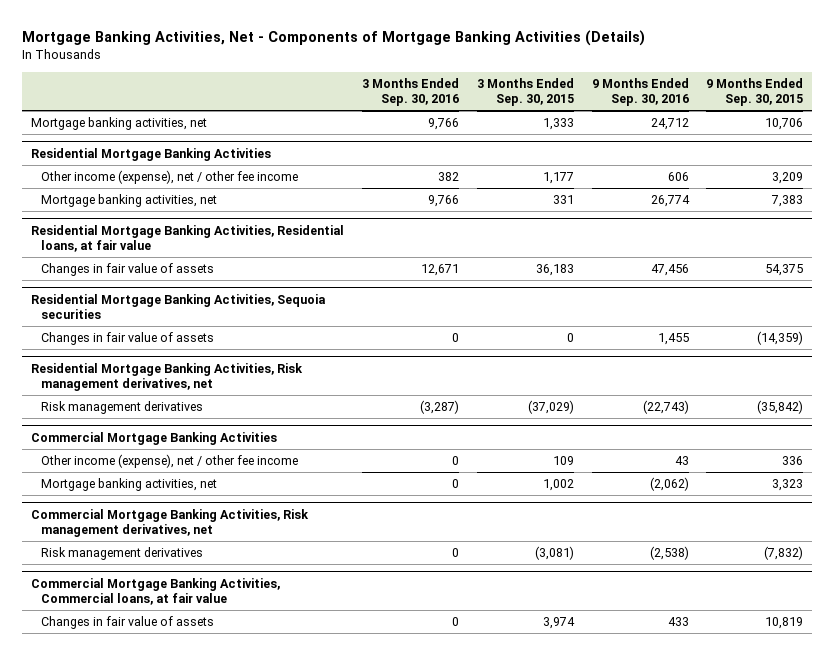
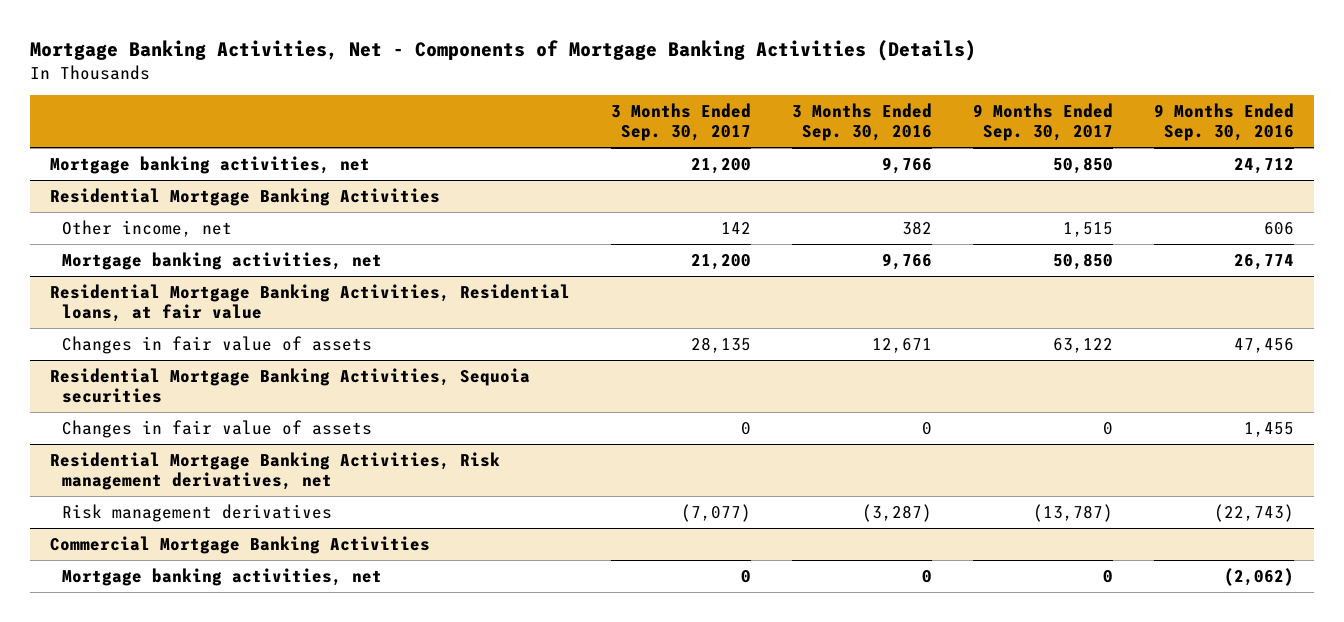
[476,77,574,107] 3 Months Ended Sep. 30, 2015 -> none
[706,77,804,107] 9 Months Ended Sep. 30, 2015 -> none
none -> [611,103,752,142] 3 Months Ended Sep. 30, 2017
none -> [972,103,1113,142] 9 Months Ended Sep. 30, 2017
[40,169,298,184] Other income (expense), net / other fee income -> [62,220,233,238] Other income, net
[40,453,298,468] Other income (expense), net / other fee income -> none
[31,508,310,538] Commercial Mortgage Banking Activities, Risk management derivatives, net -> none
[40,546,203,560] Risk management derivatives -> none
[31,577,281,606] Commercial Mortgage Banking Activities, Commercial loans, at fair value -> none
[40,615,214,629] Changes in fair value of assets -> none

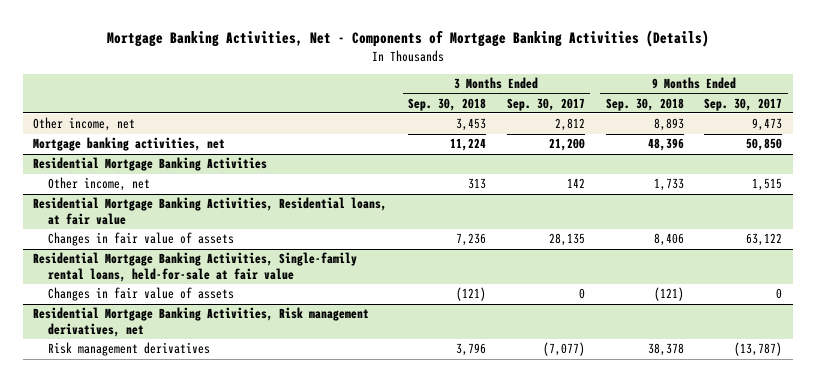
[792,103,933,142] 3 Months Ended Sep. 30, 2016 -> none
[1153,103,1294,142] 9 Months Ended Sep. 30, 2016 -> none
none -> [407,97,486,111] Sep. 30, 2018
none -> [605,97,684,111] Sep. 30, 2018
none -> [33,117,136,132] Other income, net
[62,252,383,271] Mortgage banking activities, net -> none
[50,368,531,403] Residential Mortgage Banking Activities, Sequoia securities -> none
none -> [33,252,358,282] Residential Mortgage Banking Activities, Single-family rental loans, held-for-sale at fair value
[50,536,431,555] Commercial Mortgage Banking Activities -> none
[62,568,383,587] Mortgage banking activities, net -> none

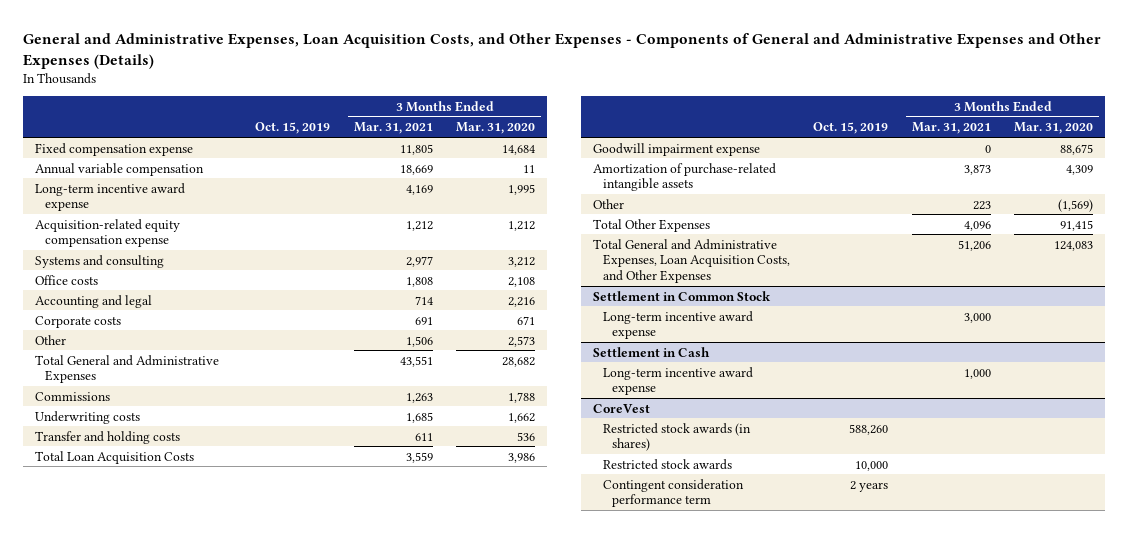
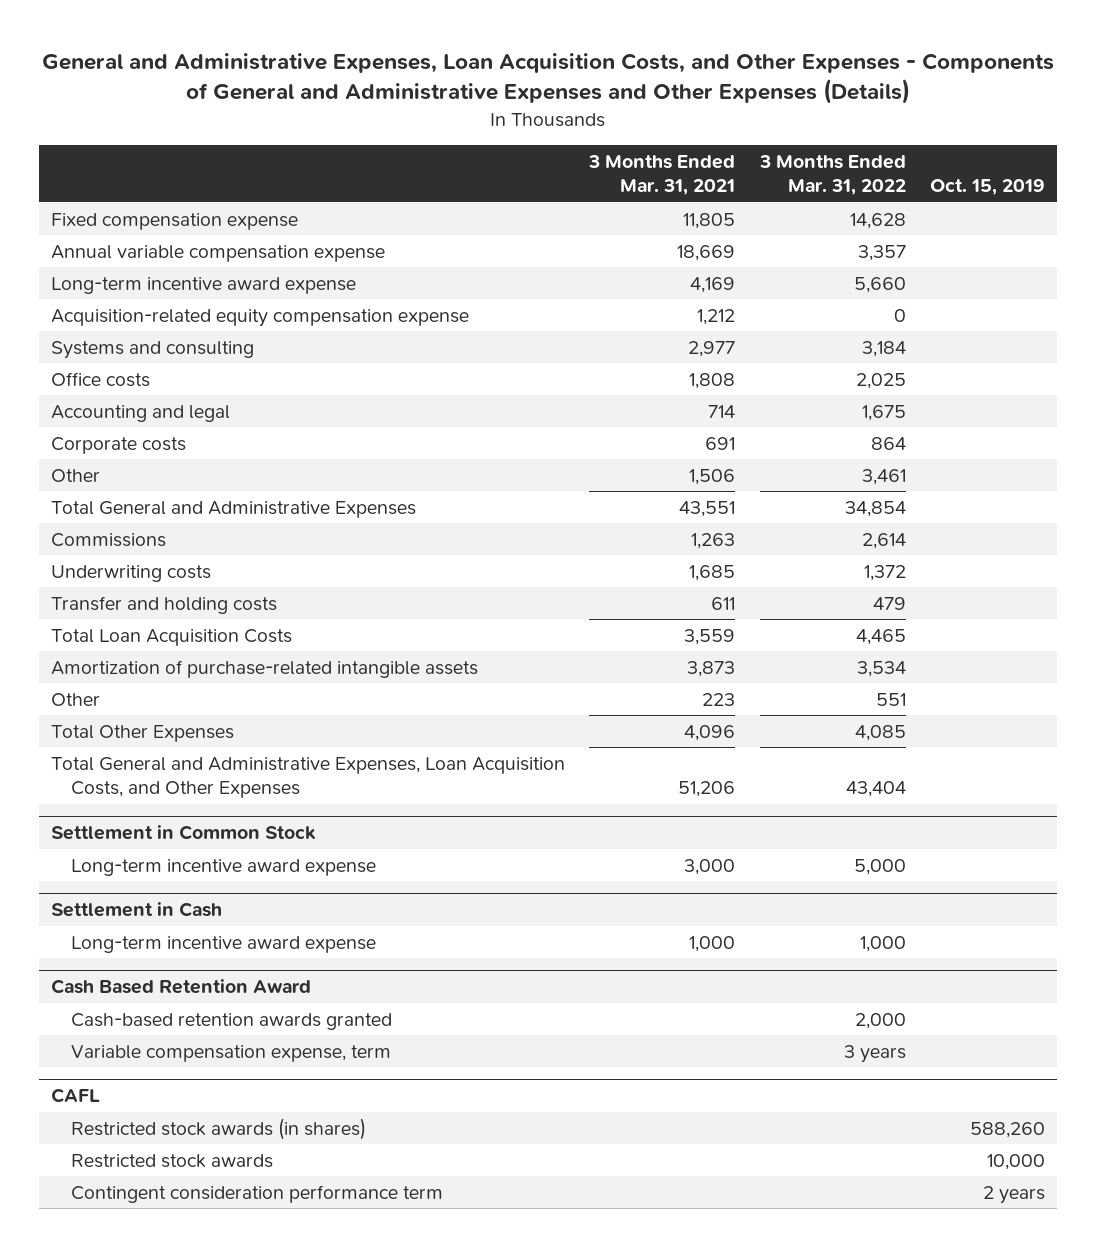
[456,122,536,135] Mar. 31, 2020 -> none
none -> [758,154,906,196] 3 Months Ended Mar. 31, 2022
[34,162,204,176] Annual variable compensation -> [51,244,386,262] Annual variable compensation expense
[592,142,760,156] Goodwill impairment expense -> none
none -> [51,978,312,994] Cash Based Retention Award
none -> [71,1012,393,1030] Cash-based retention awards granted
none -> [71,1044,392,1062] Variable compensation expense, term
[592,403,650,413] CoreVest -> [51,1087,101,1103] CAFL

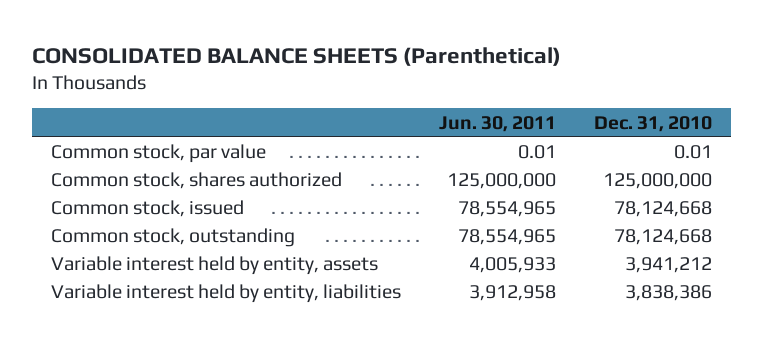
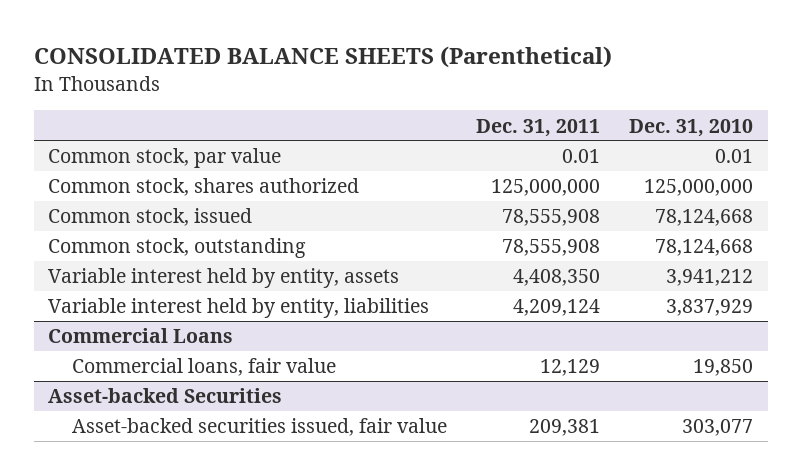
[439,115,557,132] Jun. 30, 2011 -> none
none -> [476,118,601,137] Dec. 31, 2011
[624,285,712,302] 3,838,386 -> [666,299,754,317] 3,837,929
none -> [48,328,234,344] Commercial Loans
none -> [72,358,337,377] Commercial loans, fair value
none -> [48,388,283,404] Asset-backed Securities
none -> [72,418,448,437] Asset-backed securities issued, fair value

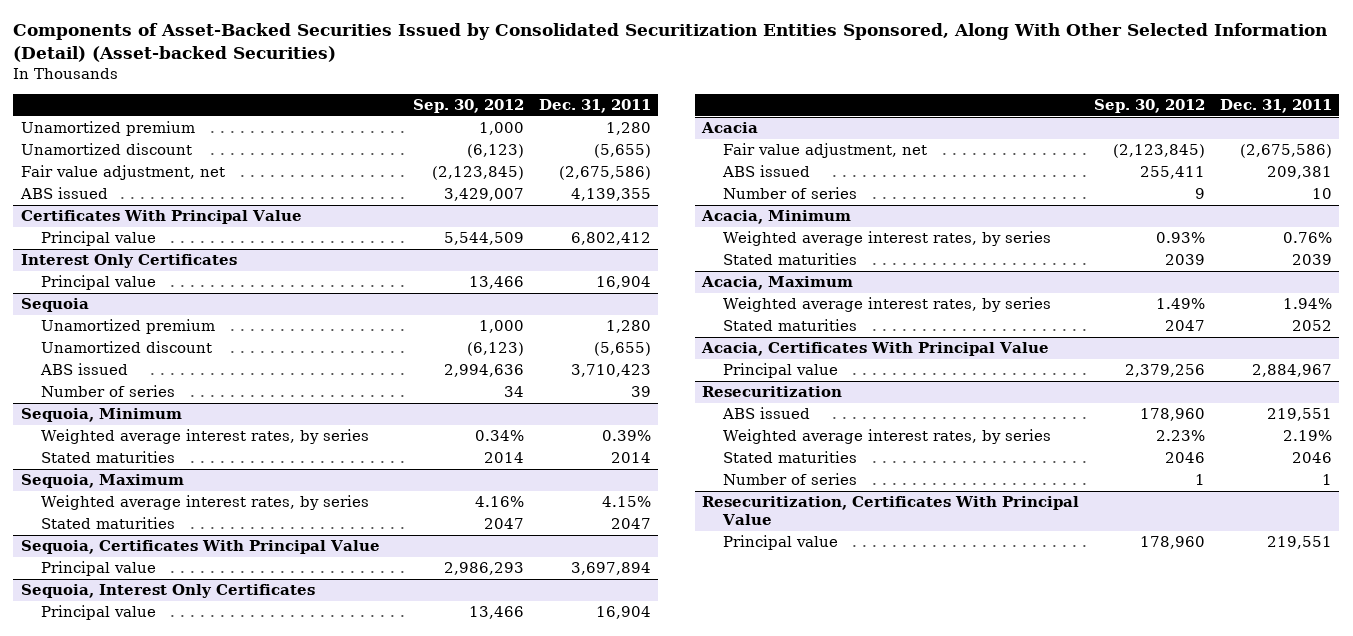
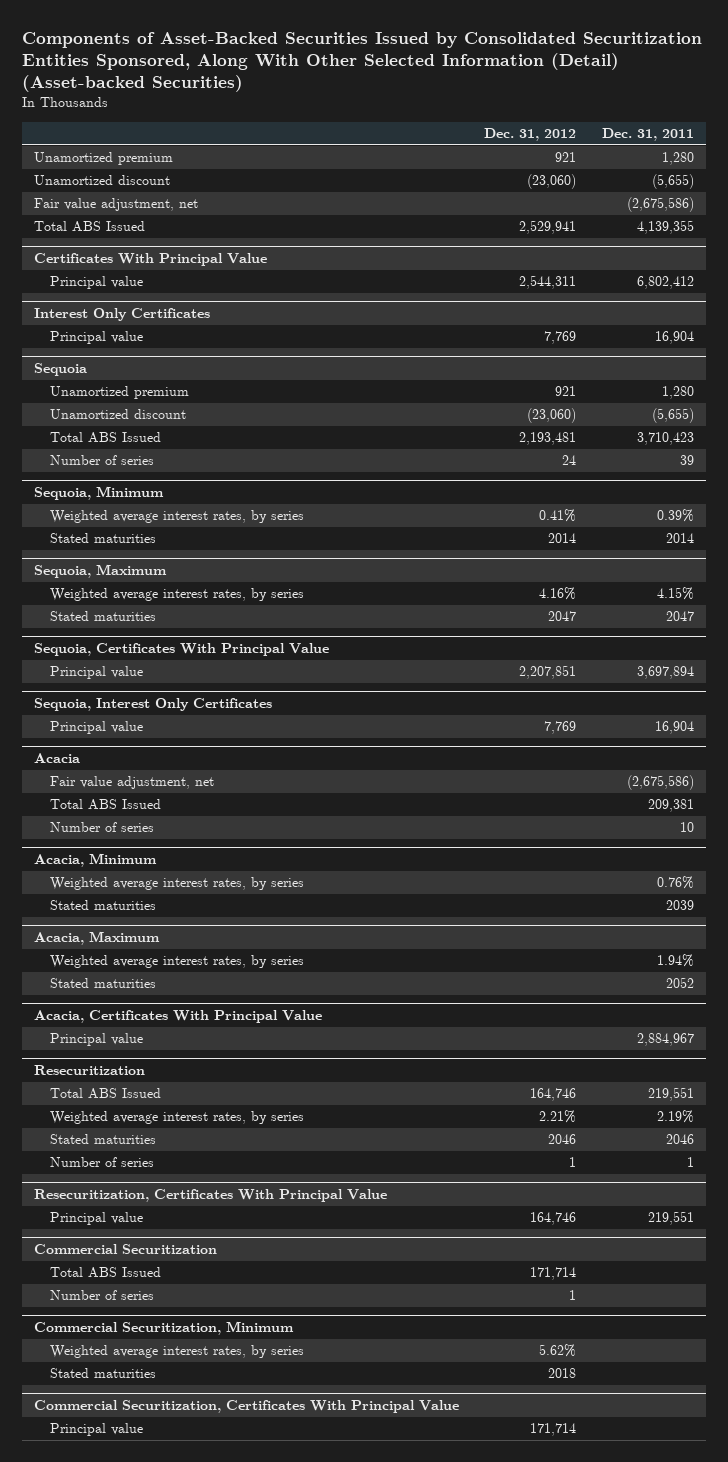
[412,99,524,114] Sep. 30, 2012 -> none
none -> [484,128,577,142] Dec. 31, 2012
[19,187,108,200] ABS issued -> [34,221,146,233] Total ABS Issued
[40,363,129,376] ABS issued -> [49,432,161,444] Total ABS Issued
[721,165,810,178] ABS issued -> [49,799,161,811] Total ABS Issued
[721,407,810,420] ABS issued -> [49,1088,161,1100] Total ABS Issued
none -> [34,1243,218,1254] Commercial Securitization
none -> [49,1267,161,1279] Total ABS Issued
none -> [49,1290,154,1301] Number of series
none -> [34,1320,295,1335] Commercial Securitization, Minimum
none -> [49,1345,304,1359] Weighted average interest rates, by series
none -> [49,1368,156,1379] Stated maturities
none -> [34,1399,460,1413] Commercial Securitization, Certificates With Principal Value
none -> [49,1423,143,1437] Principal value

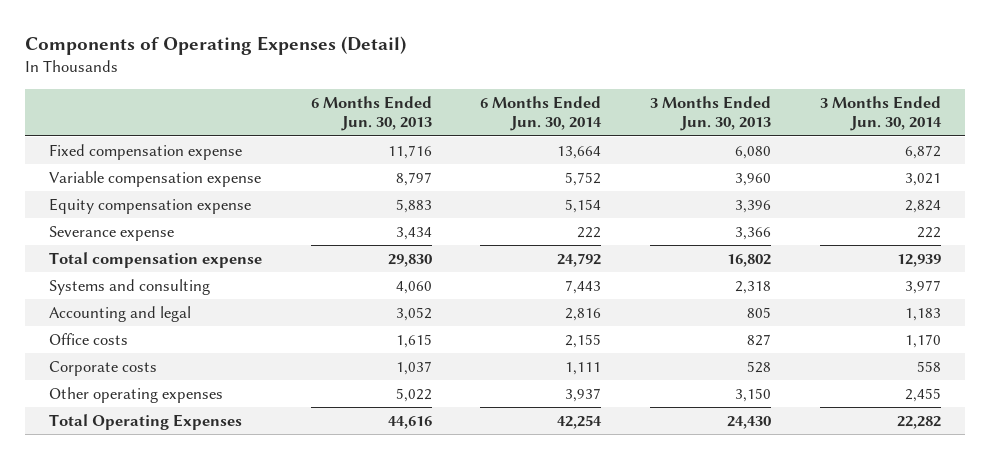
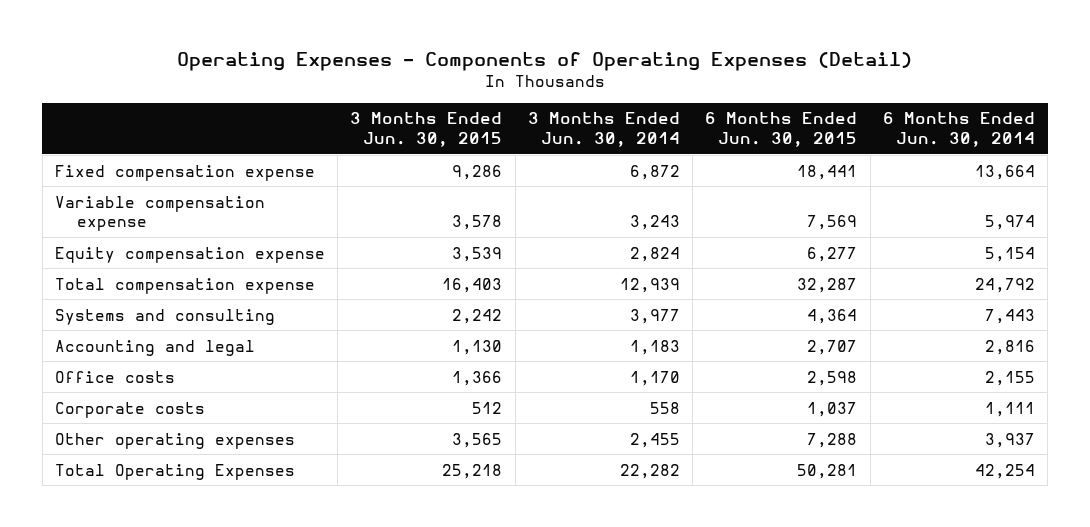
[24,36,406,56] Components of Operating Expenses (Detail) -> [176,52,912,72] Operating Expenses - Components of Operating Expenses (Detail)
[310,95,432,132] 6 Months Ended Jun. 30, 2013 -> none
[650,95,772,132] 3 Months Ended Jun. 30, 2013 -> none
none -> [350,112,503,147] 3 Months Ended Jun. 30, 2015
none -> [705,112,858,147] 6 Months Ended Jun. 30, 2015
[565,172,602,187] 5,752 -> [985,215,1036,231] 5,974
[904,173,941,187] 3,021 -> [629,215,680,231] 3,243
[49,226,175,242] Severance expense -> none

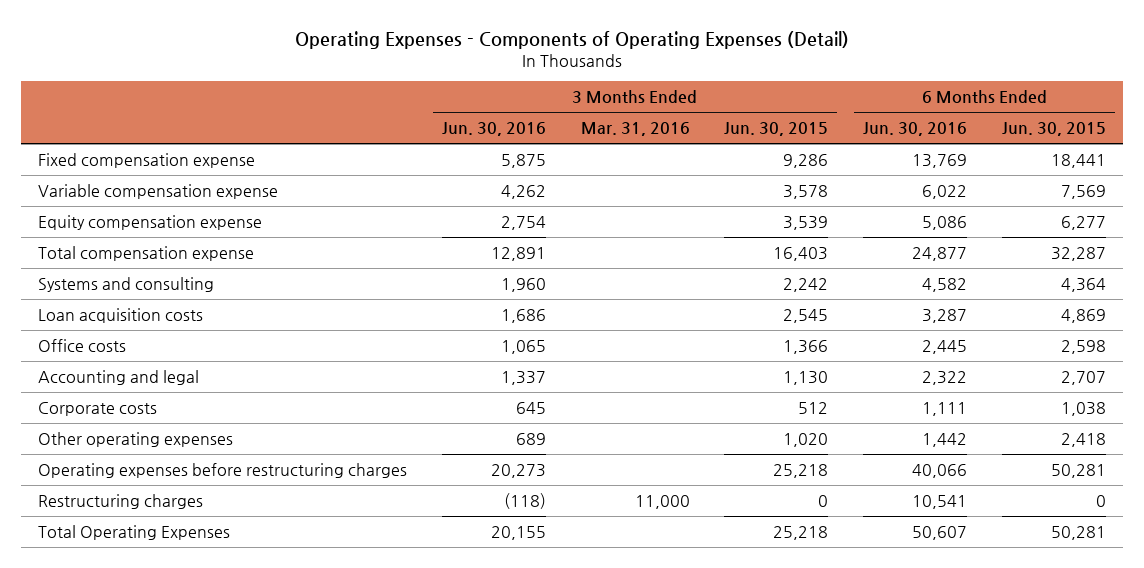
[527,112,680,147] 3 Months Ended Jun. 30, 2014 -> none
[883,112,1036,147] 6 Months Ended Jun. 30, 2014 -> none
none -> [441,122,546,137] Jun. 30, 2016
none -> [580,122,690,137] Mar. 31, 2016
none -> [863,122,968,137] Jun. 30, 2016
none -> [38,307,204,323] Loan acquisition costs
[54,339,255,356] Accounting and legal -> [38,369,200,385] Accounting and legal
[807,401,858,417] 1,037 -> [1060,401,1106,416] 1,038
[452,432,503,448] 3,565 -> [783,432,829,447] 1,020
[807,432,858,448] 7,288 -> [1060,432,1106,447] 2,418
none -> [38,462,408,478] Operating expenses before restructuring charges
none -> [38,493,204,509] Restructuring charges

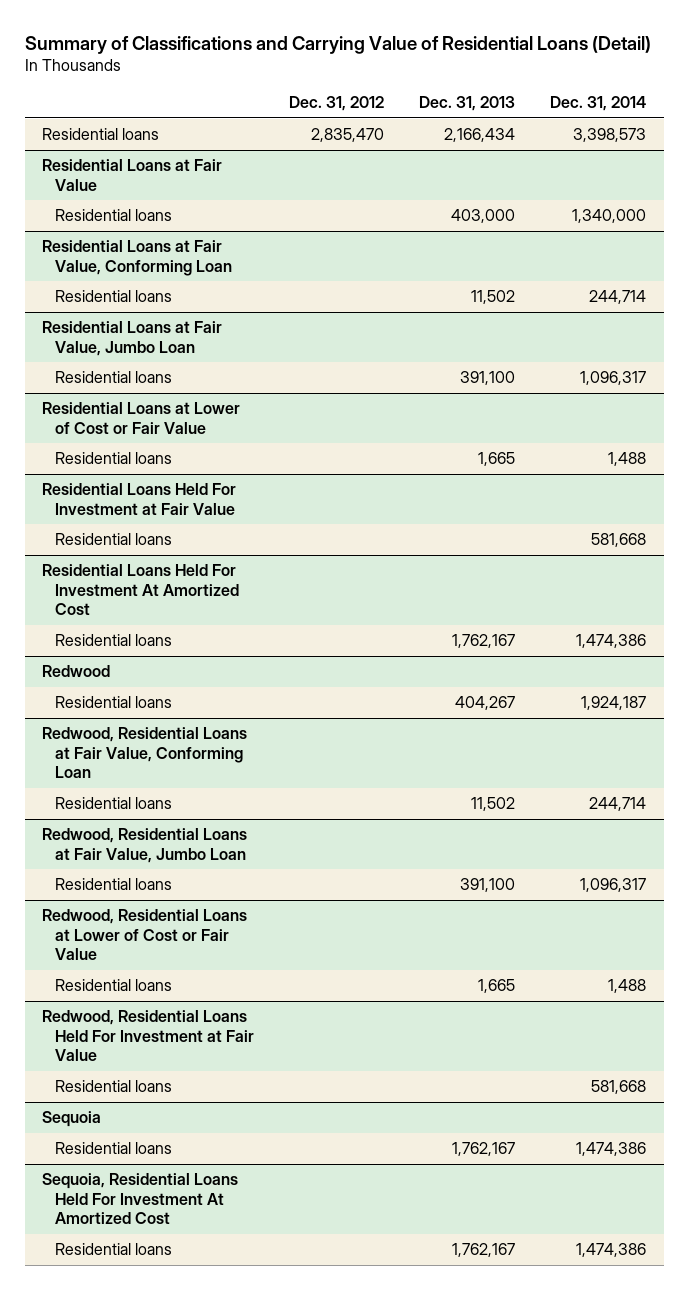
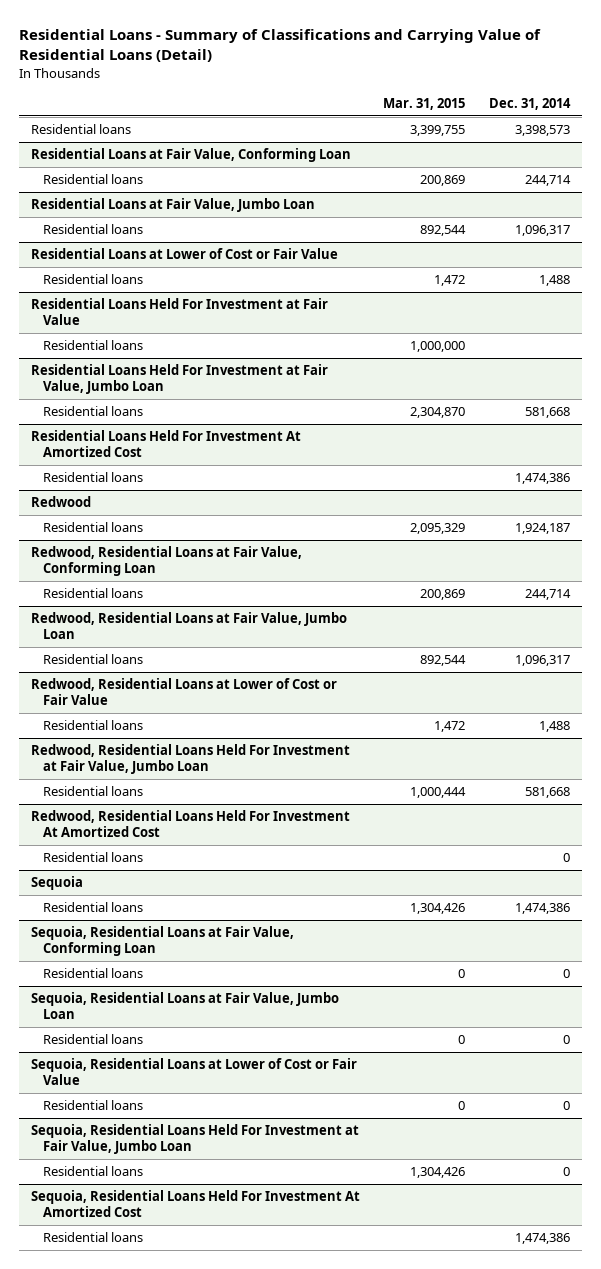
[24,35,651,54] Summary of Classifications and Carrying Value of Residential Loans (Detail) -> [19,28,542,62] Residential Loans - Summary of Classifications and Carrying Value of Residential Loans (Detail)
[288,96,384,112] Dec. 31, 2012 -> none
[419,96,516,112] Dec. 31, 2013 -> none
none -> [383,98,466,111] Mar. 31, 2015
[42,159,223,191] Residential Loans at Fair Value -> none
[54,209,172,222] Residential loans -> none
none -> [42,340,143,351] Residential loans
none -> [31,364,329,394] Residential Loans Held For Investment at Fair Value, Jumbo Loan
[42,1010,254,1062] Redwood, Residential Loans Held For Investment at Fair Value -> [31,744,351,774] Redwood, Residential Loans Held For Investment at Fair Value, Jumbo Loan
none -> [31,810,351,837] Redwood, Residential Loans Held For Investment At Amortized Cost
none -> [42,852,143,863] Residential loans
none -> [31,926,295,956] Sequoia, Residential Loans at Fair Value, Conforming Loan
none -> [42,968,143,979] Residential loans
none -> [31,992,340,1019] Sequoia, Residential Loans at Fair Value, Jumbo Loan
none -> [42,1034,143,1045] Residential loans
none -> [31,1058,358,1085] Sequoia, Residential Loans at Lower of Cost or Fair Value
none -> [42,1100,143,1111] Residential loans
none -> [31,1124,360,1154] Sequoia, Residential Loans Held For Investment at Fair Value, Jumbo Loan
none -> [42,1166,143,1177] Residential loans

